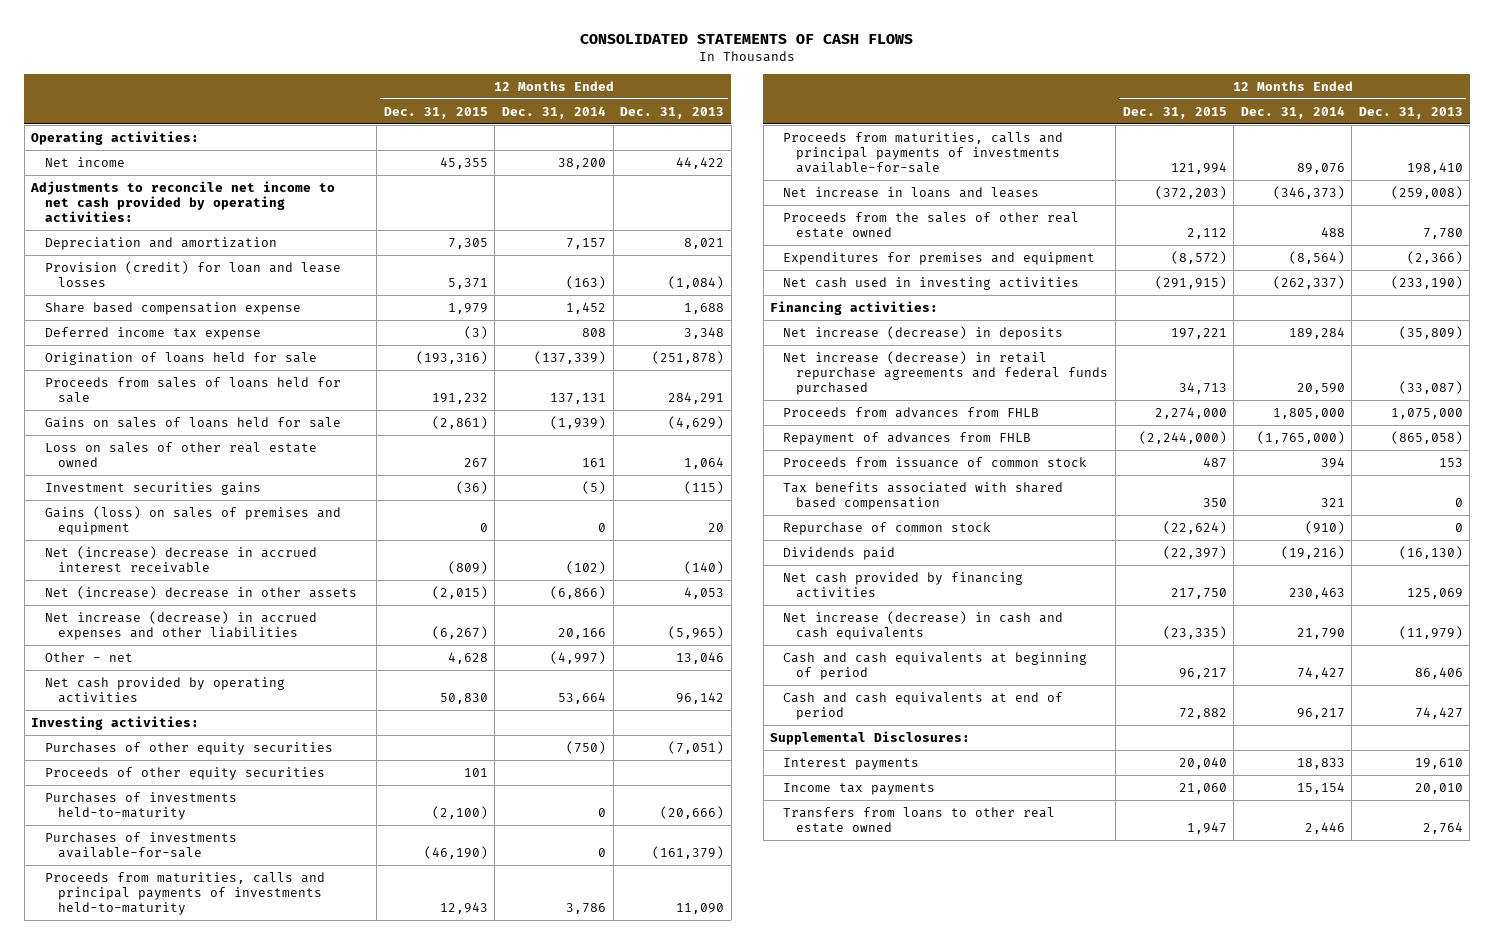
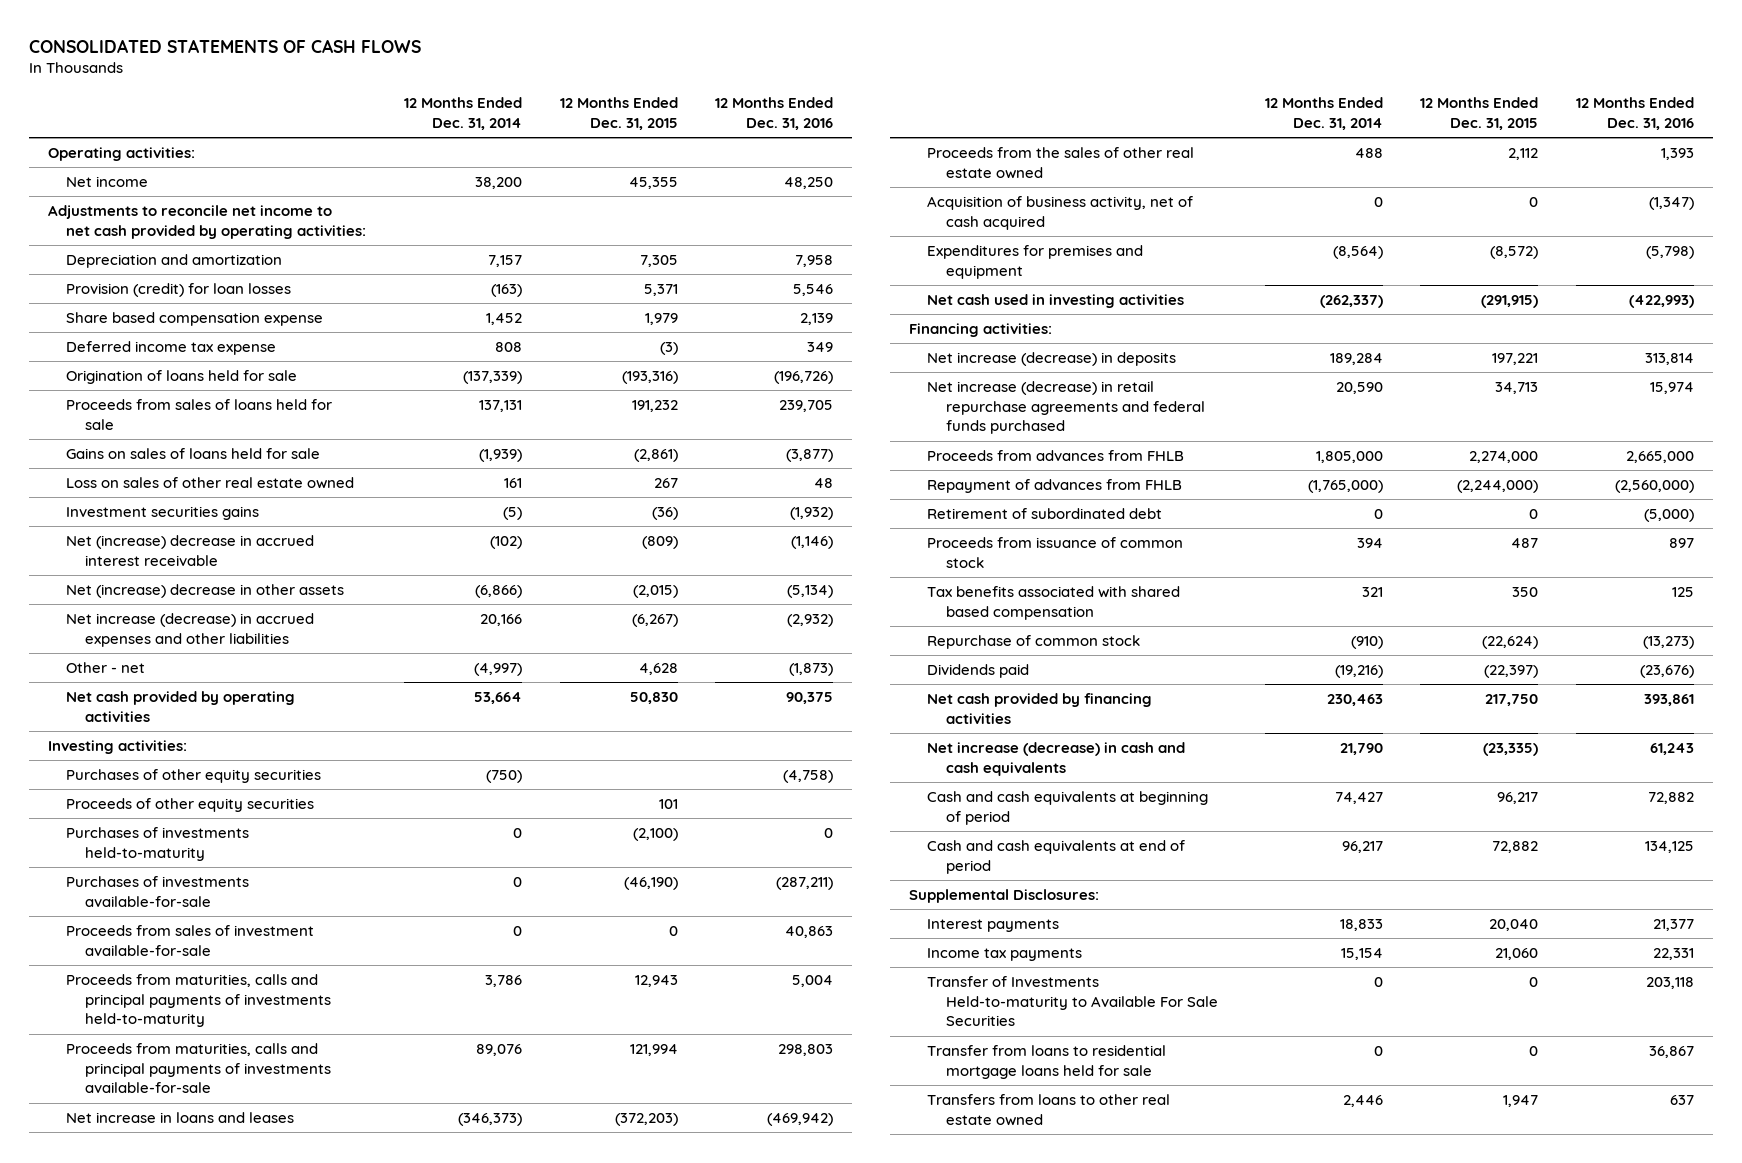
[620,106,725,119] Dec. 31, 2013 -> none
none -> [715,97,834,131] 12 Months Ended Dec. 31, 2016
[44,260,341,287] Provision (credit) for loan and lease losses -> [66,283,292,298] Provision (credit) for loan losses
[44,505,341,535] Gains (loss) on sales of premises and equipment -> none
none -> [66,925,315,956] Proceeds from sales of investment available-for-sale
none -> [927,196,1194,230] Acquisition of business activity, net of cash acquired
none -> [927,508,1163,520] Retirement of subordinated debt
none -> [927,976,1218,1027] Transfer of Investments Held-to-maturity to Available For Sale Securities
none -> [927,1045,1167,1079] Transfer from loans to residential mortgage loans held for sale

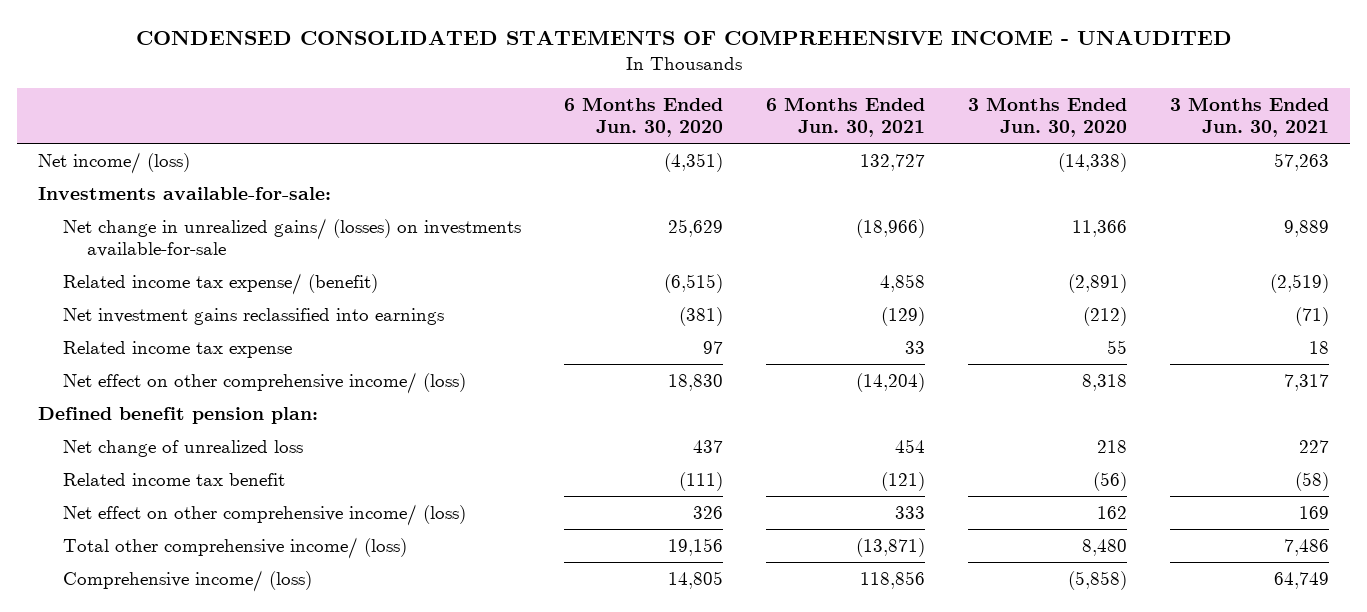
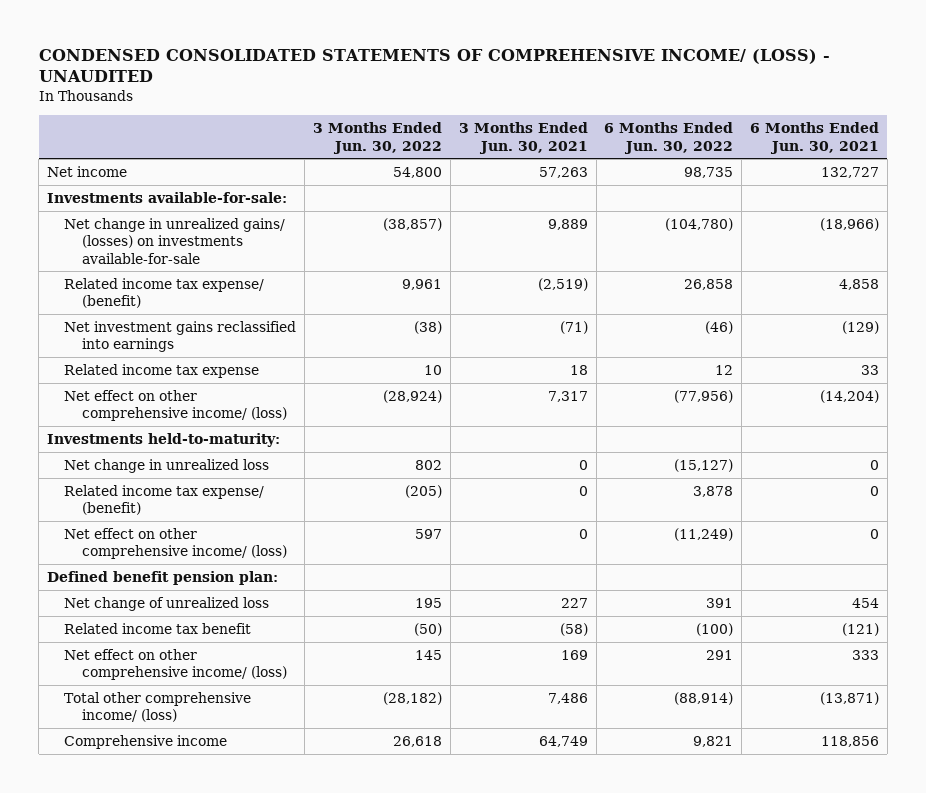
[135,30,1232,46] CONDENSED CONSOLIDATED STATEMENTS OF COMPREHENSIVE INCOME - UNAUDITED -> [38,48,830,83] CONDENSED CONSOLIDATED STATEMENTS OF COMPREHENSIVE INCOME/ (LOSS) - UNAUDITED
[563,97,723,138] 6 Months Ended Jun. 30, 2020 -> none
[967,97,1127,138] 3 Months Ended Jun. 30, 2020 -> none
none -> [313,122,443,154] 3 Months Ended Jun. 30, 2022
none -> [604,122,734,154] 6 Months Ended Jun. 30, 2022
[38,151,191,174] Net income/ (loss) -> [47,165,128,177] Net income
none -> [47,432,281,447] Investments held-to-maturity:
none -> [64,458,270,473] Net change in unrealized loss
none -> [64,484,265,516] Related income tax expense/ (benefit)
none -> [64,527,287,560] Net effect on other comprehensive income/ (loss)
[62,569,312,592] Comprehensive income/ (loss) -> [64,734,228,749] Comprehensive income

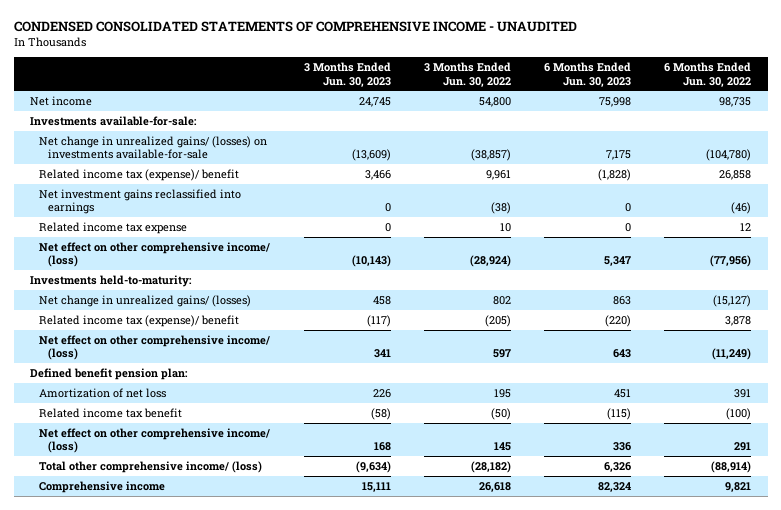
[38,48,830,83] CONDENSED CONSOLIDATED STATEMENTS OF COMPREHENSIVE INCOME/ (LOSS) - UNAUDITED -> [13,20,577,32] CONDENSED CONSOLIDATED STATEMENTS OF COMPREHENSIVE INCOME - UNAUDITED
[458,122,588,154] 3 Months Ended Jun. 30, 2021 -> none
[750,122,880,154] 6 Months Ended Jun. 30, 2021 -> none
none -> [303,62,391,87] 3 Months Ended Jun. 30, 2023
none -> [543,62,631,87] 6 Months Ended Jun. 30, 2023
[64,277,265,309] Related income tax expense/ (benefit) -> [39,168,240,181] Related income tax (expense)/ benefit
[64,458,270,473] Net change in unrealized loss -> [39,294,252,307] Net change in unrealized gains/ (losses)
[64,484,265,516] Related income tax expense/ (benefit) -> [39,314,240,327] Related income tax (expense)/ benefit
[64,596,270,611] Net change of unrealized loss -> [39,387,167,398] Amortization of net loss

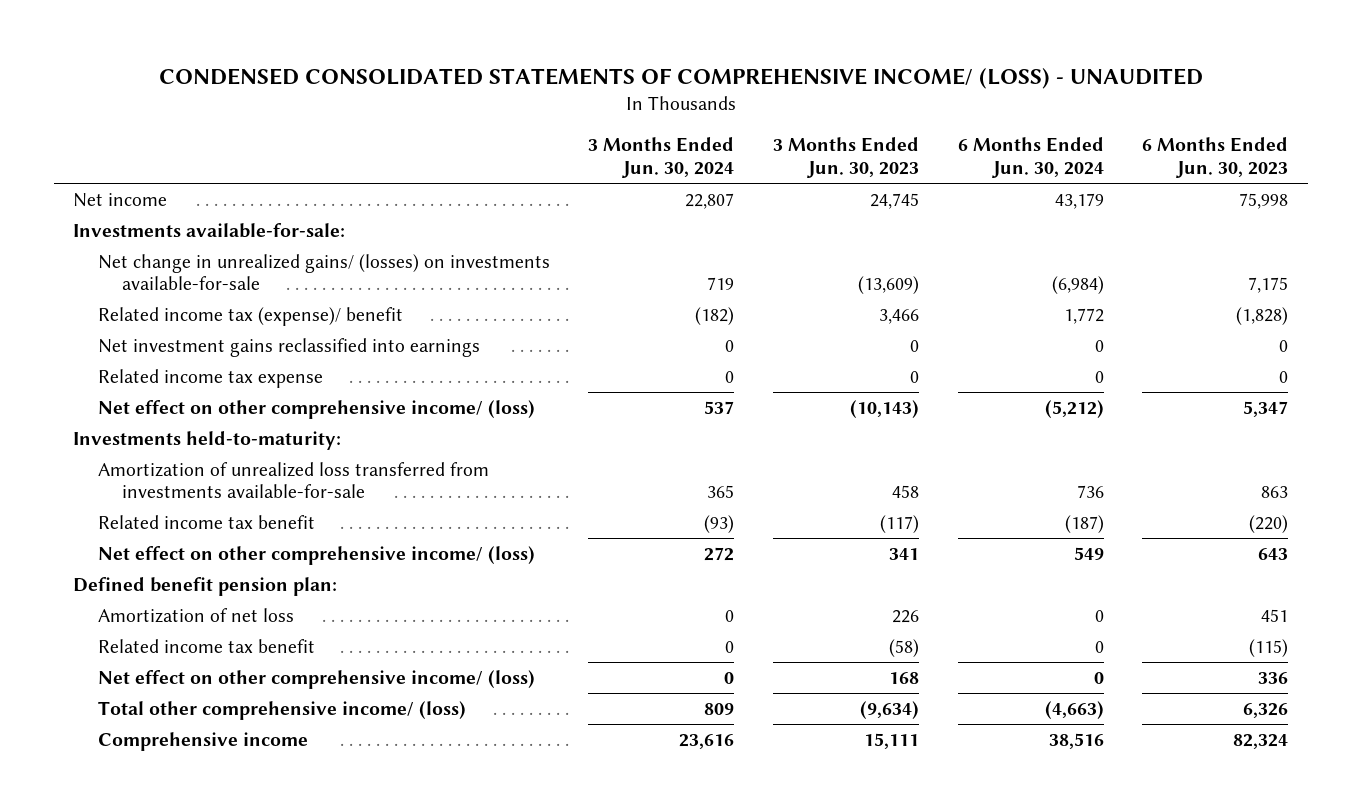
[13,20,577,32] CONDENSED CONSOLIDATED STATEMENTS OF COMPREHENSIVE INCOME - UNAUDITED -> [158,68,1203,90] CONDENSED CONSOLIDATED STATEMENTS OF COMPREHENSIVE INCOME/ (LOSS) - UNAUDITED
[423,62,511,87] 3 Months Ended Jun. 30, 2022 -> none
[664,62,752,87] 6 Months Ended Jun. 30, 2022 -> none
none -> [588,137,735,179] 3 Months Ended Jun. 30, 2024
none -> [957,137,1104,179] 6 Months Ended Jun. 30, 2024
[39,294,252,307] Net change in unrealized gains/ (losses) -> [97,461,489,499] Amortization of unrealized loss transferred from investments available-for-sale
[39,314,240,327] Related income tax (expense)/ benefit -> [97,514,315,529] Related income tax benefit

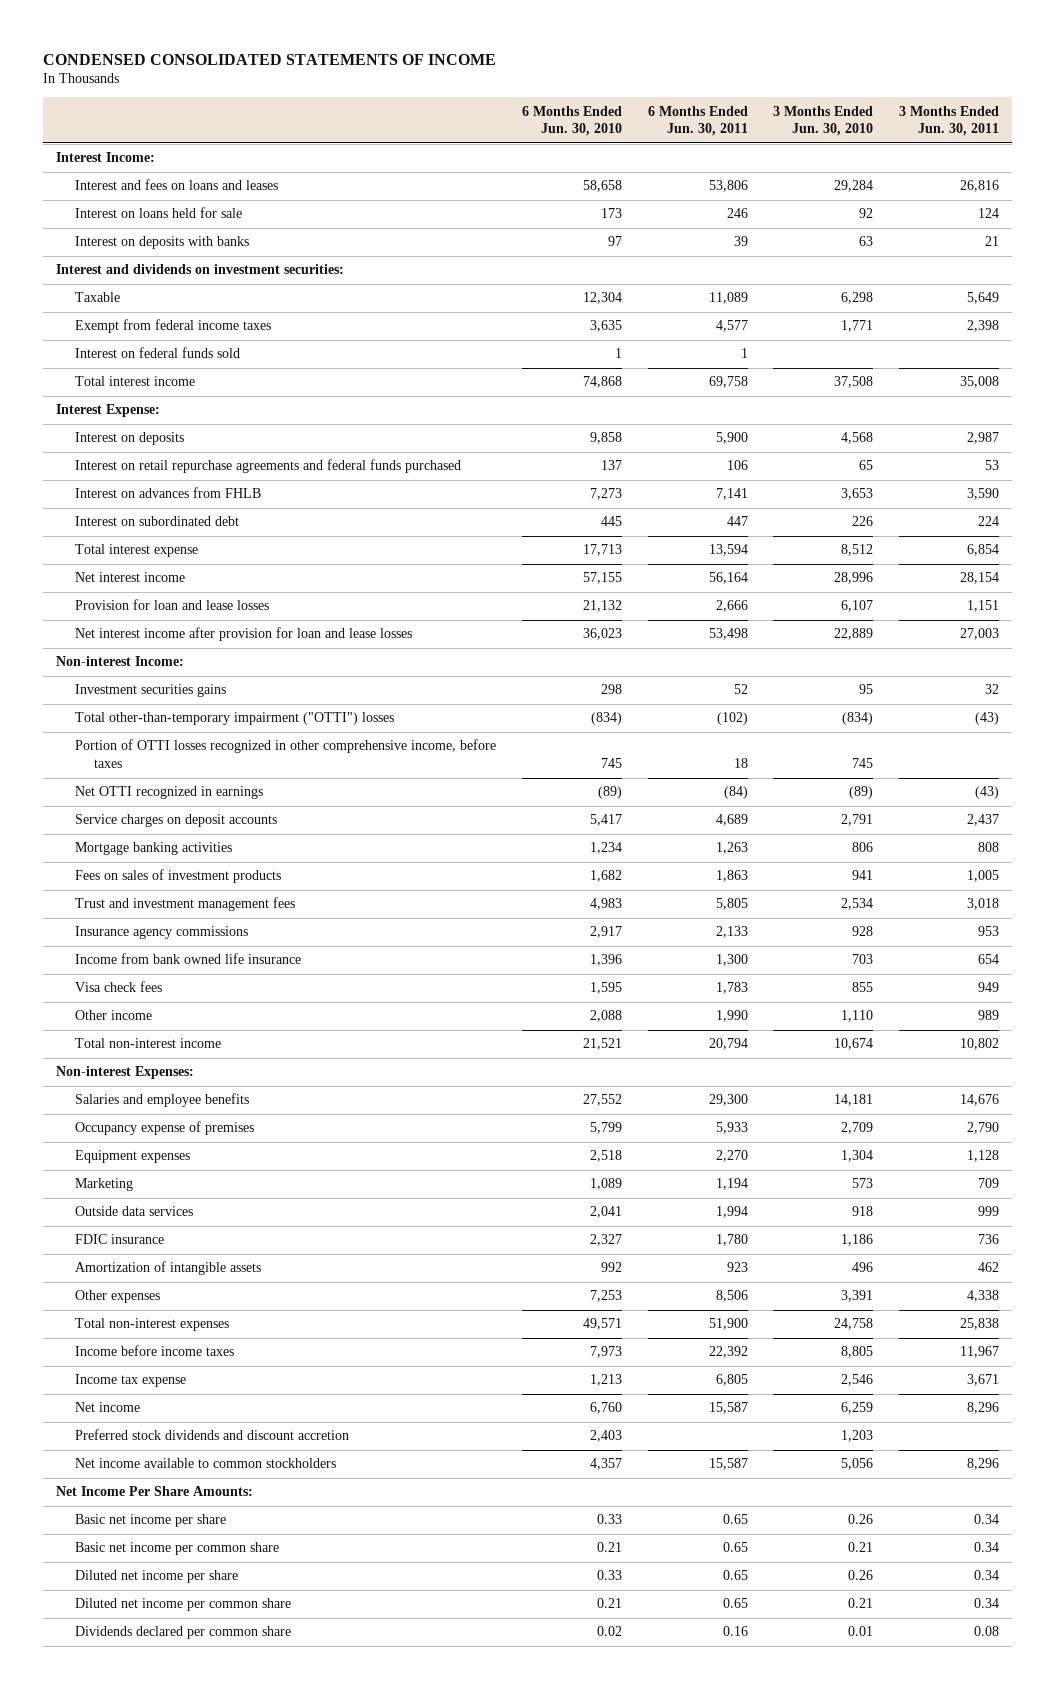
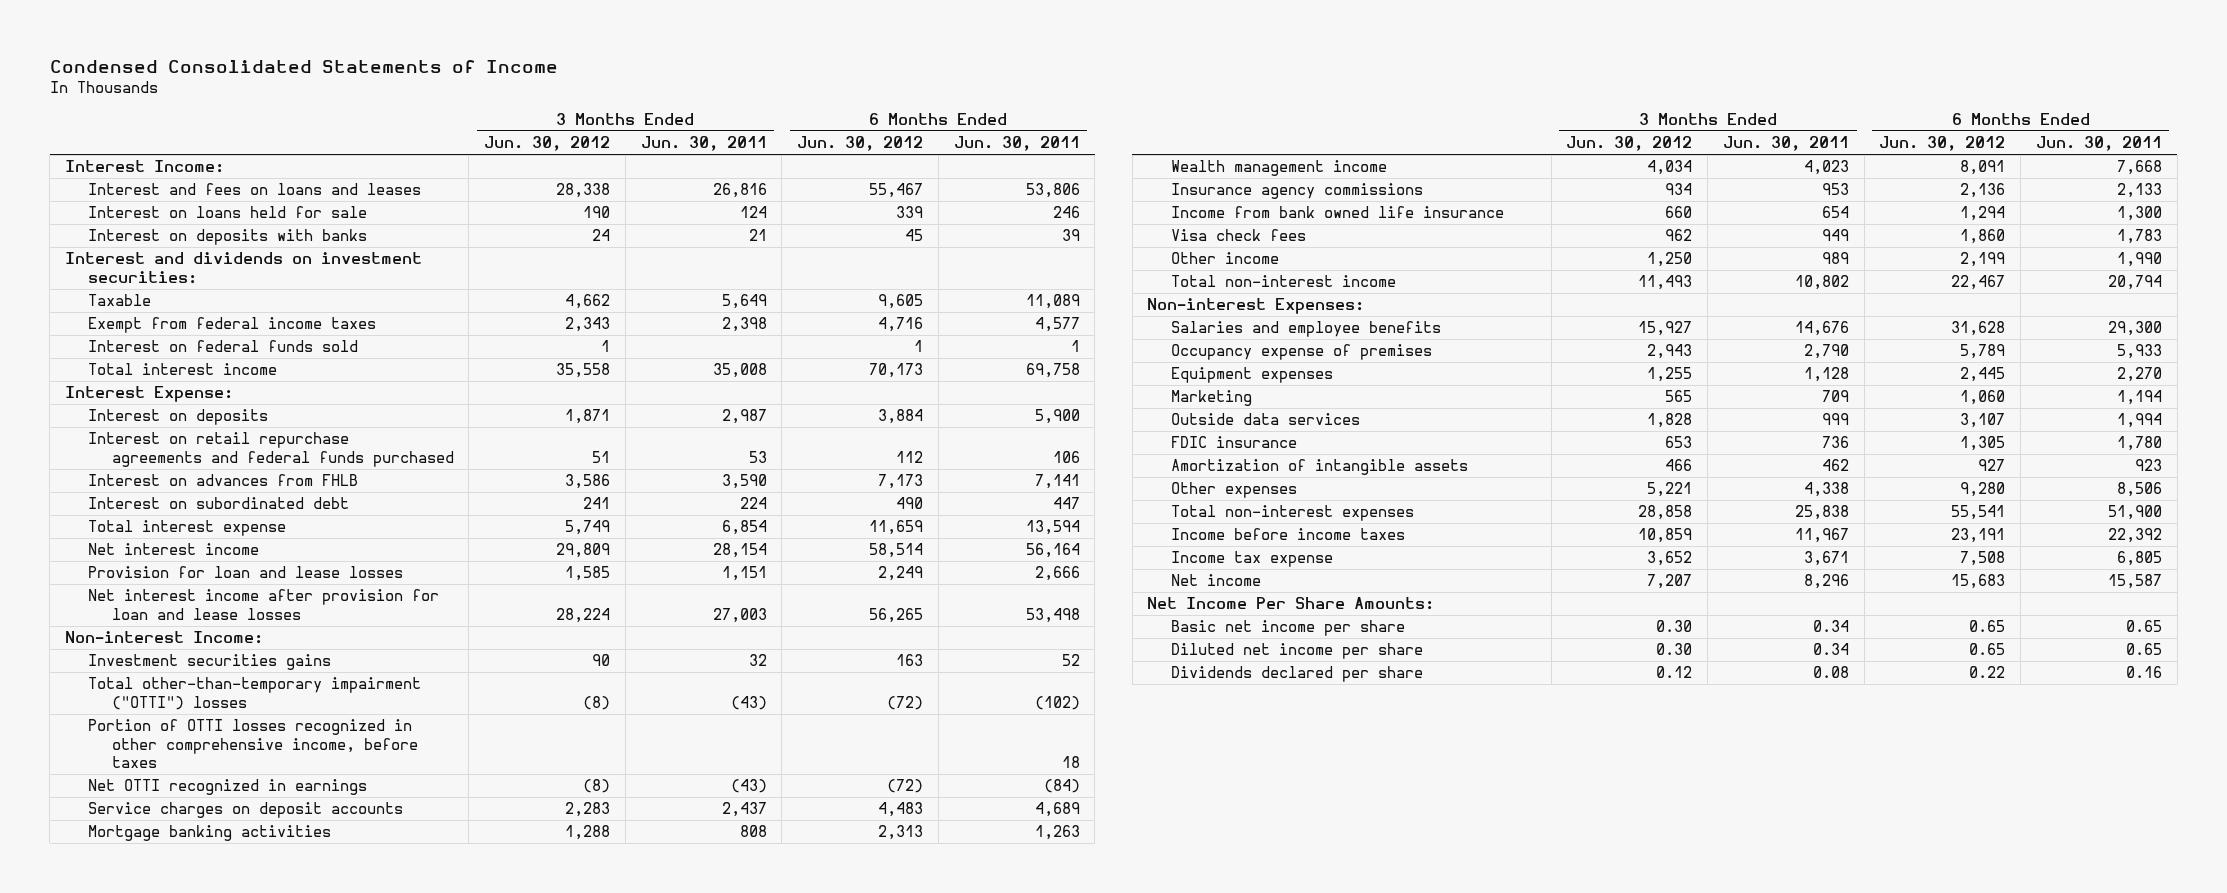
[43,53,497,65] CONDENSED CONSOLIDATED STATEMENTS OF INCOME -> [49,59,558,73] Condensed Consolidated Statements of Income
[522,105,623,137] 6 Months Ended Jun. 30, 2010 -> none
[773,105,874,137] 3 Months Ended Jun. 30, 2010 -> none
none -> [484,136,611,152] Jun. 30, 2012
none -> [797,136,924,152] Jun. 30, 2012
[75,869,282,884] Fees on sales of investment products -> none
[75,897,296,912] Trust and investment management fees -> none
none -> [1170,160,1387,177] Wealth management income
[75,1429,350,1441] Preferred stock dividends and discount accretion -> none
[75,1458,337,1469] Net income available to common stockholders -> none
[75,1542,280,1556] Basic net income per common share -> none
[75,1598,292,1612] Diluted net income per common share -> none
[75,1626,292,1640] Dividends declared per common share -> [1170,666,1423,683] Dividends declared per share

